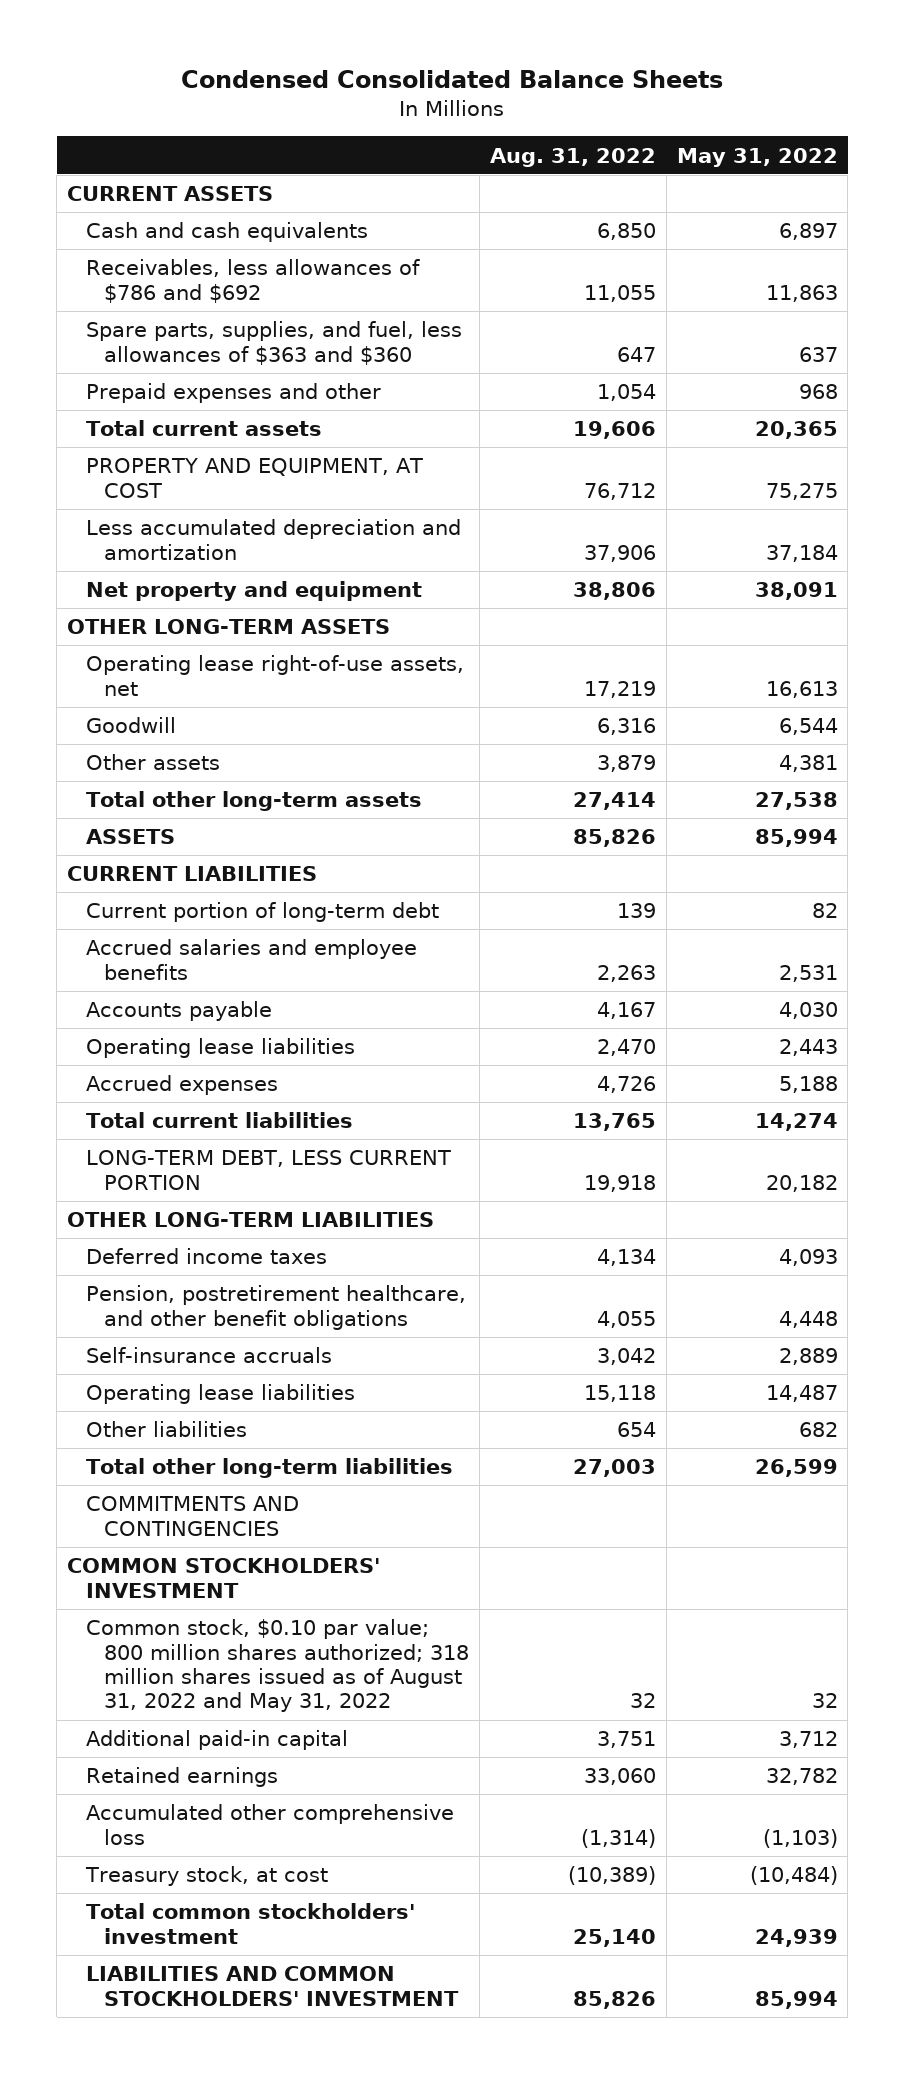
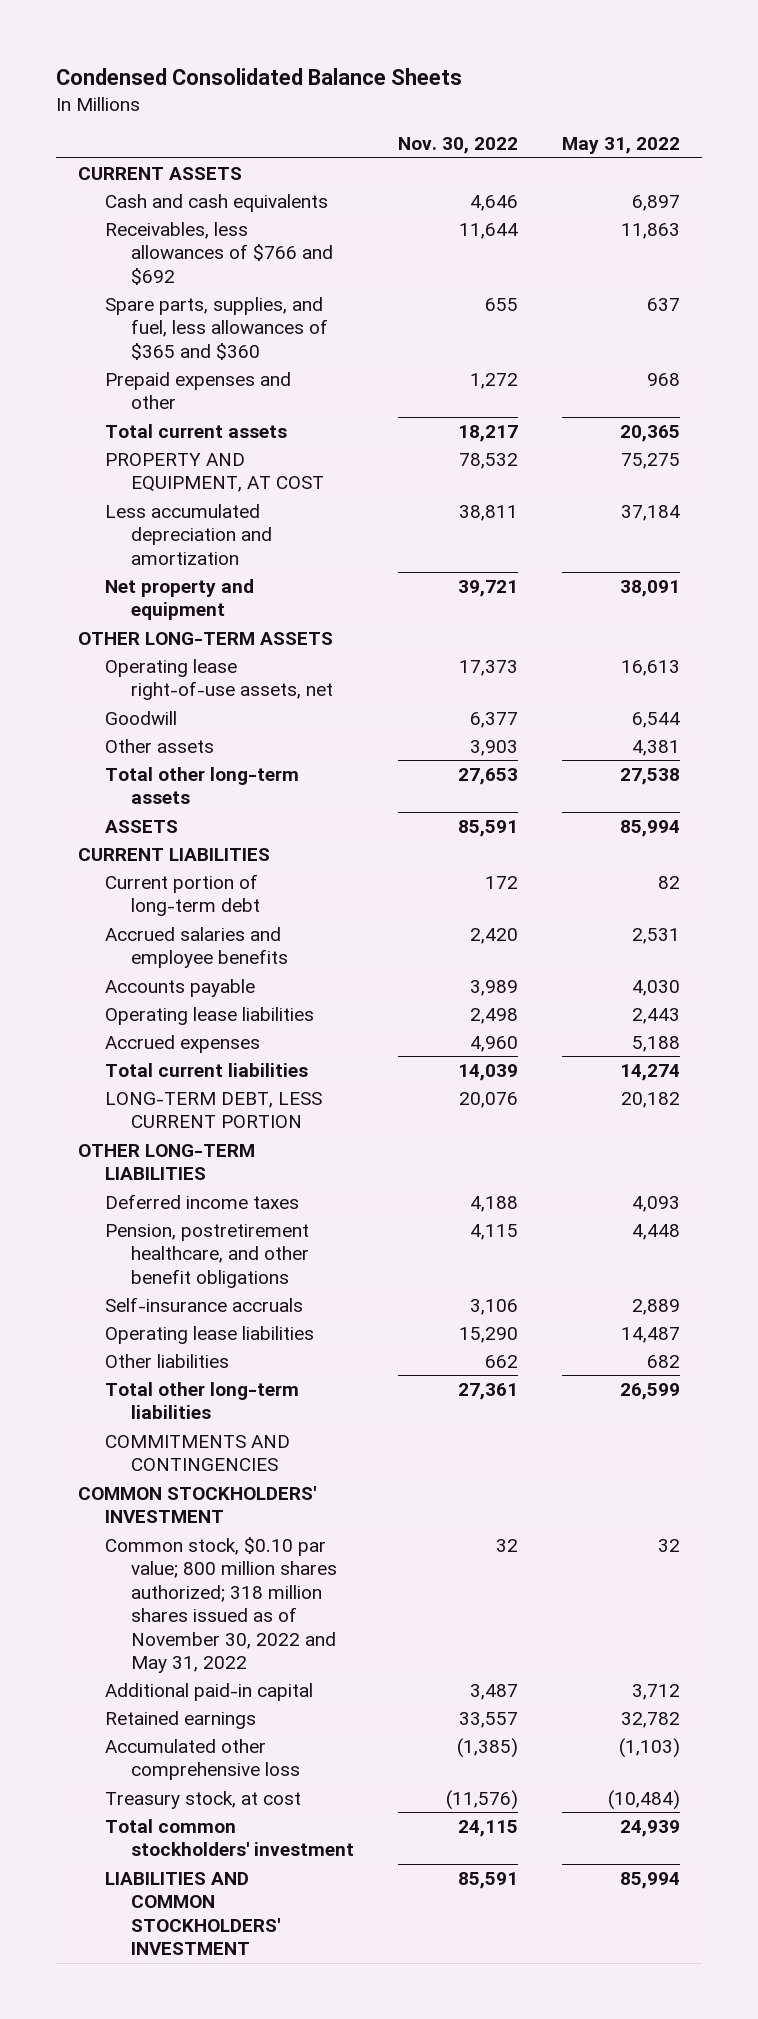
[490,147,657,167] Aug. 31, 2022 -> none
none -> [398,137,519,155] Nov. 30, 2022
[85,259,420,303] Receivables, less allowances of $786 and $692 -> [104,221,334,285] Receivables, less allowances of $766 and $692
[85,321,462,365] Spare parts, supplies, and fuel, less allowances of $363 and $360 -> [104,296,329,360] Spare parts, supplies, and fuel, less allowances of $365 and $360
[85,1619,470,1713] Common stock, $0.10 par value; 800 million shares authorized; 318 million shares issued as of August 31, 2022 and May 31, 2022 -> [104,1536,338,1673] Common stock, $0.10 par value; 800 million shares authorized; 318 million shares issued as of November 30, 2022 and May 31, 2022

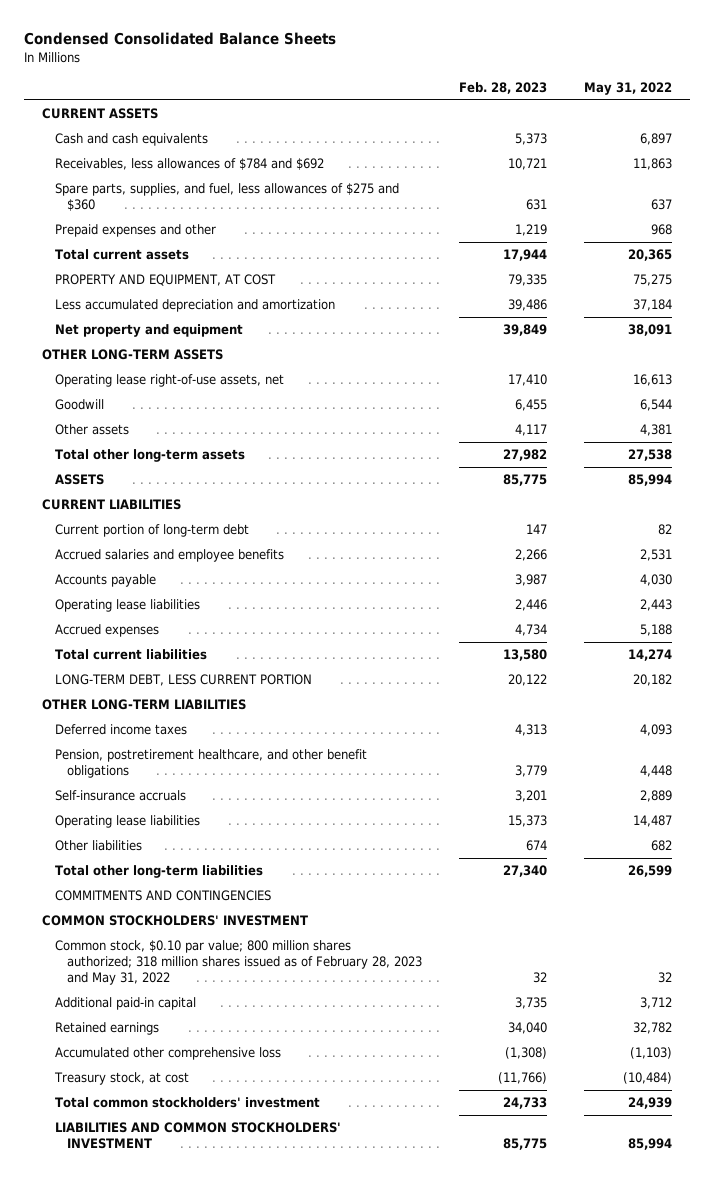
[398,137,519,155] Nov. 30, 2022 -> none
none -> [458,82,547,95] Feb. 28, 2023
[104,221,334,285] Receivables, less allowances of $766 and $692 -> [54,158,324,171] Receivables, less allowances of $784 and $692
[104,296,329,360] Spare parts, supplies, and fuel, less allowances of $365 and $360 -> [54,183,399,212] Spare parts, supplies, and fuel, less allowances of $275 and $360
[104,1536,338,1673] Common stock, $0.10 par value; 800 million shares authorized; 318 million shares issued as of November 30, 2022 and May 31, 2022 -> [54,940,422,986] Common stock, $0.10 par value; 800 million shares authorized; 318 million shares issued as of February 28, 2023 and May 31, 2022

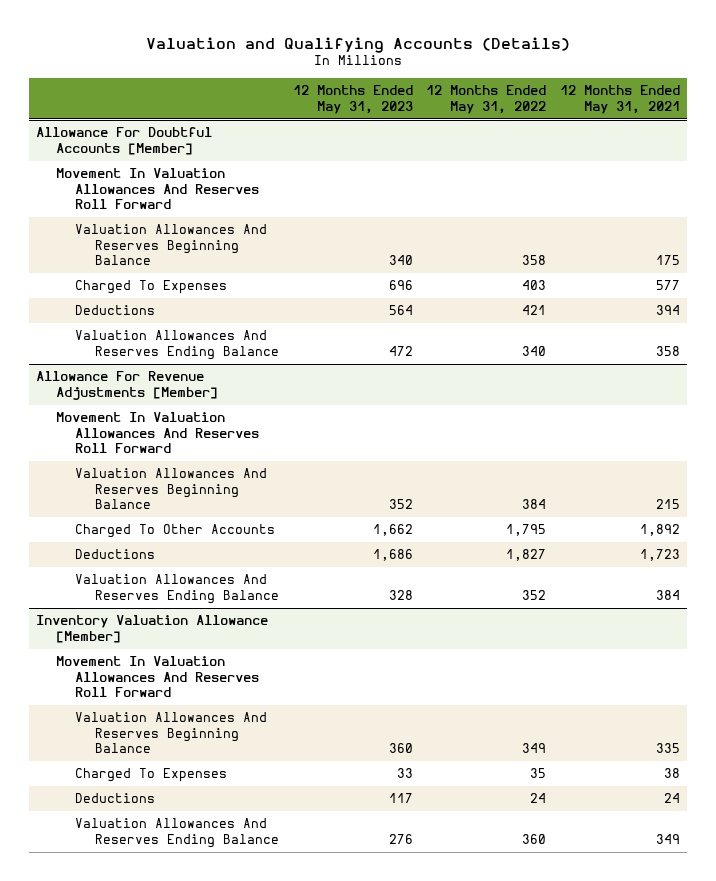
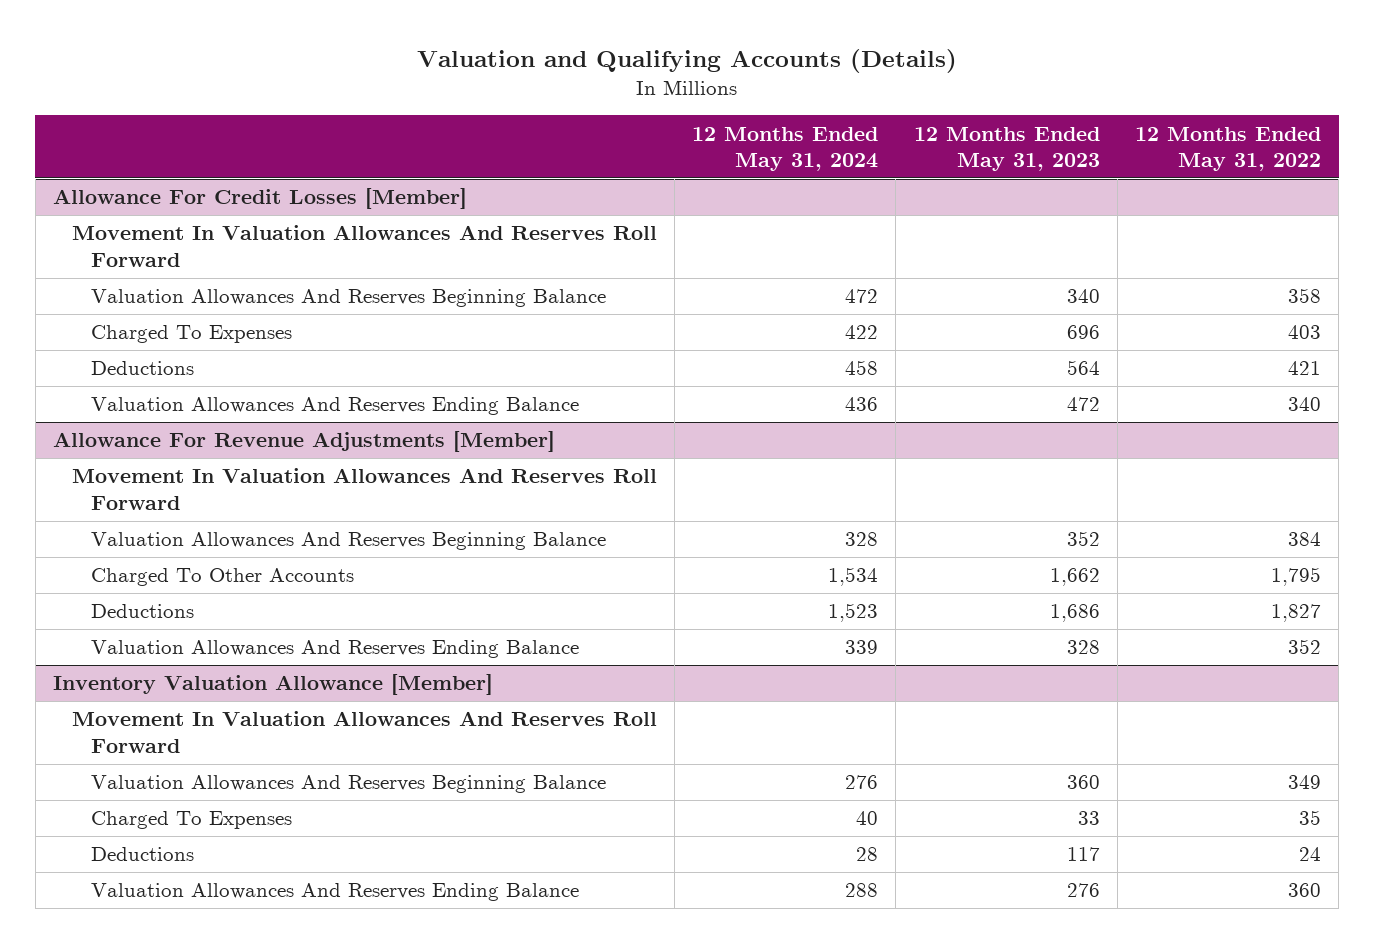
[560,85,681,114] 12 Months Ended May 31, 2021 -> none
none -> [692,126,879,171] 12 Months Ended May 31, 2024
[35,127,212,155] Allowance For Doubtful Accounts [Member] -> [52,188,467,210] Allowance For Credit Losses [Member]

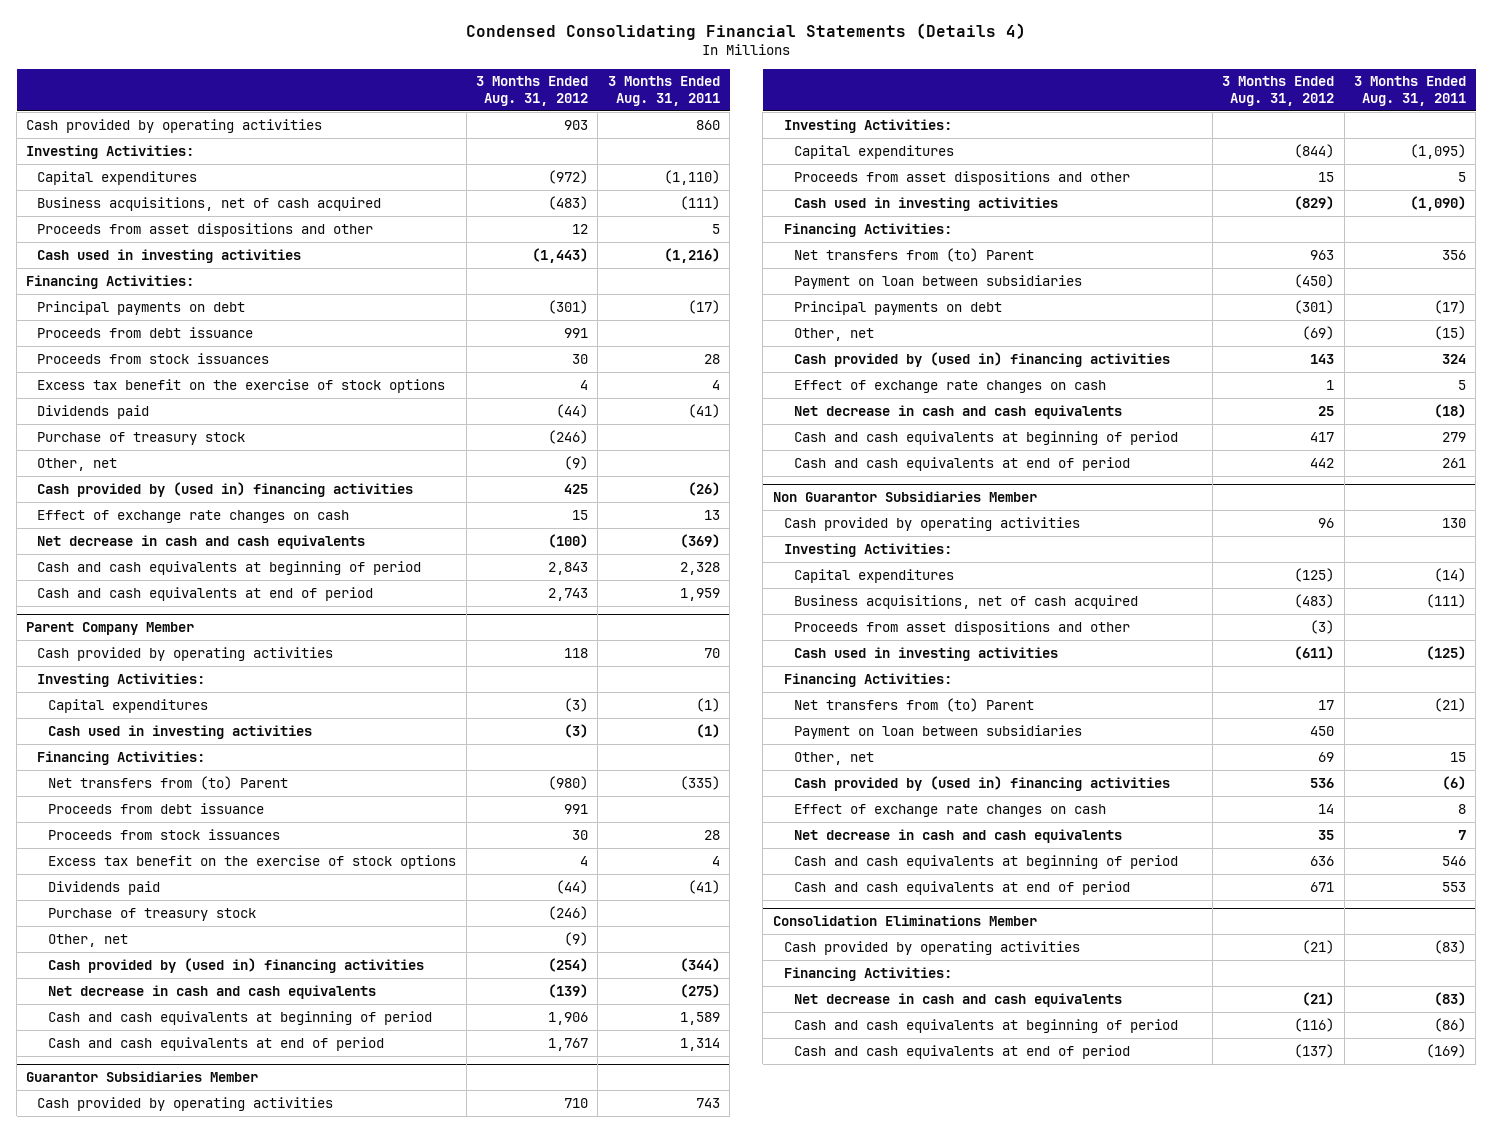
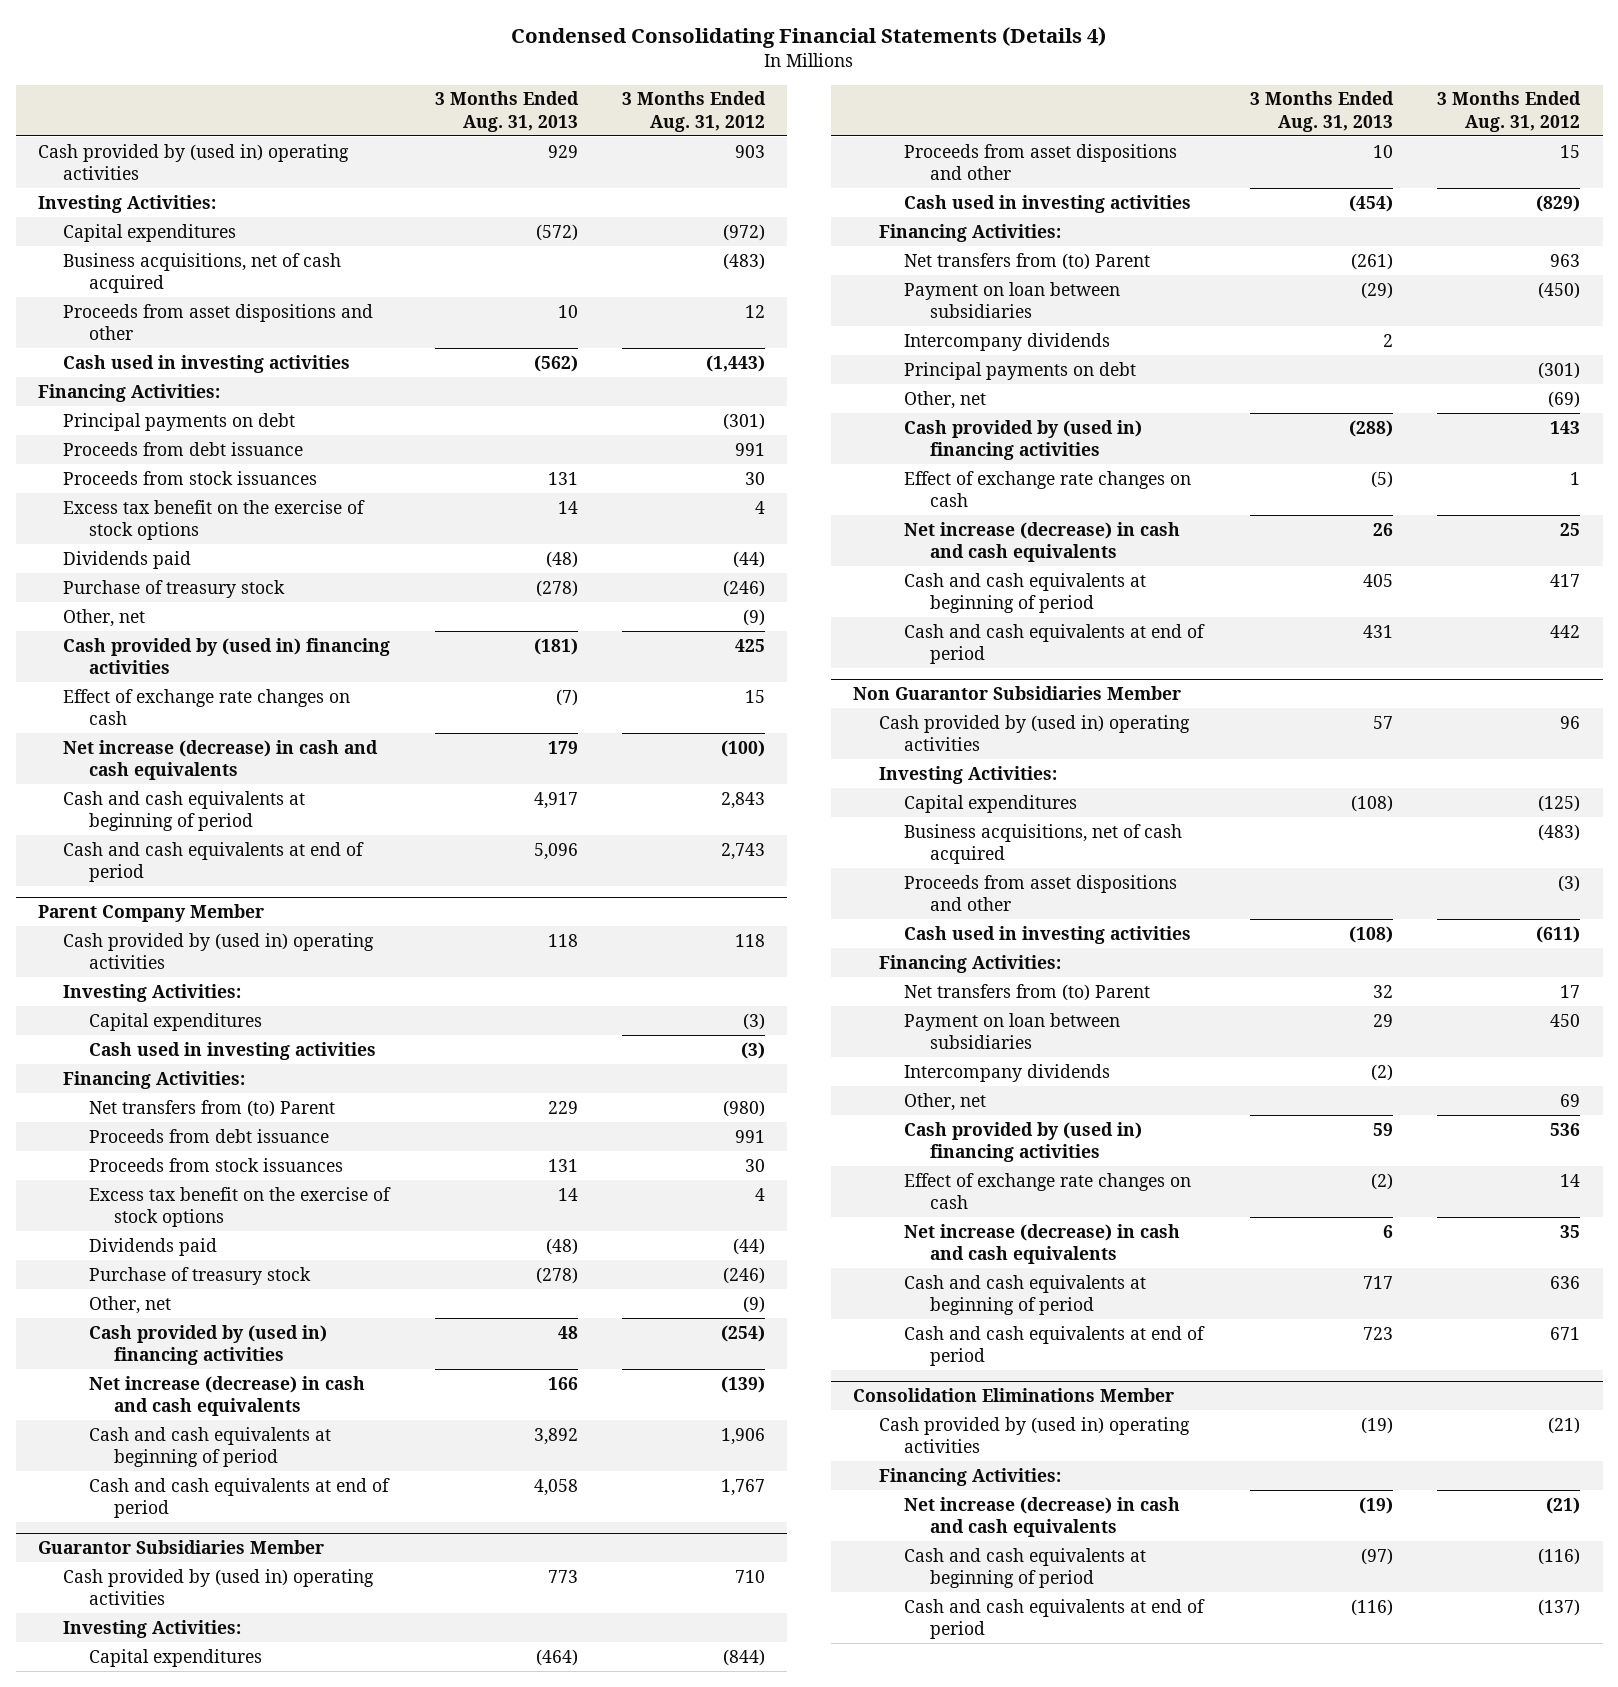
[607,76,720,107] 3 Months Ended Aug. 31, 2011 -> none
none -> [434,91,579,132] 3 Months Ended Aug. 31, 2013
[26,118,323,133] Cash provided by operating activities -> [37,143,349,181] Cash provided by (used in) operating activities
[37,534,366,549] Net decrease in cash and cash equivalents -> [63,739,379,781] Net increase (decrease) in cash and cash equivalents
[37,646,334,661] Cash provided by operating activities -> [63,932,375,970] Cash provided by (used in) operating activities
[48,984,377,999] Net decrease in cash and cash equivalents -> [88,1375,365,1417] Net increase (decrease) in cash and cash equivalents
[37,1096,334,1111] Cash provided by operating activities -> [63,1568,375,1606] Cash provided by (used in) operating activities
none -> [904,332,1111,351] Intercompany dividends
[794,404,1123,419] Net decrease in cash and cash equivalents -> [904,521,1181,563] Net increase (decrease) in cash and cash equivalents
[783,516,1080,531] Cash provided by operating activities -> [878,714,1190,752] Cash provided by (used in) operating activities
none -> [904,1063,1111,1082] Intercompany dividends
[794,828,1123,843] Net decrease in cash and cash equivalents -> [904,1223,1181,1265] Net increase (decrease) in cash and cash equivalents
[783,940,1080,955] Cash provided by operating activities -> [878,1416,1190,1454] Cash provided by (used in) operating activities
[794,992,1123,1007] Net decrease in cash and cash equivalents -> [904,1496,1181,1538] Net increase (decrease) in cash and cash equivalents

